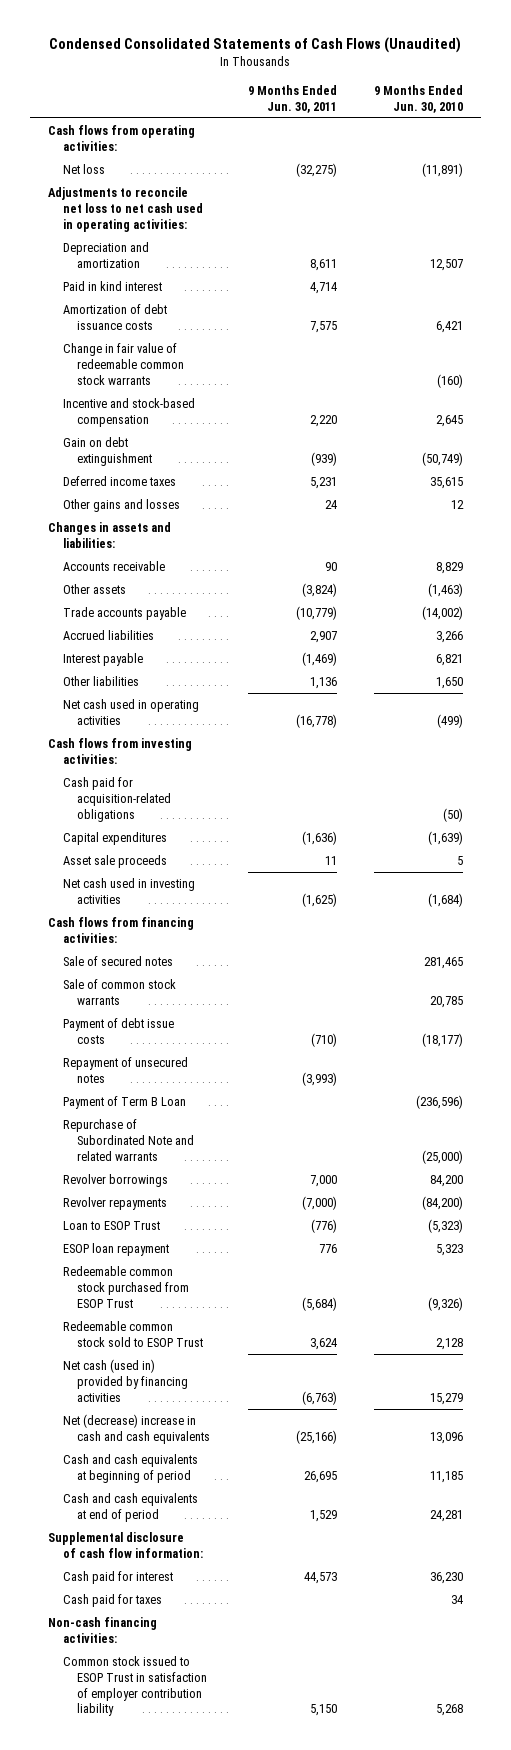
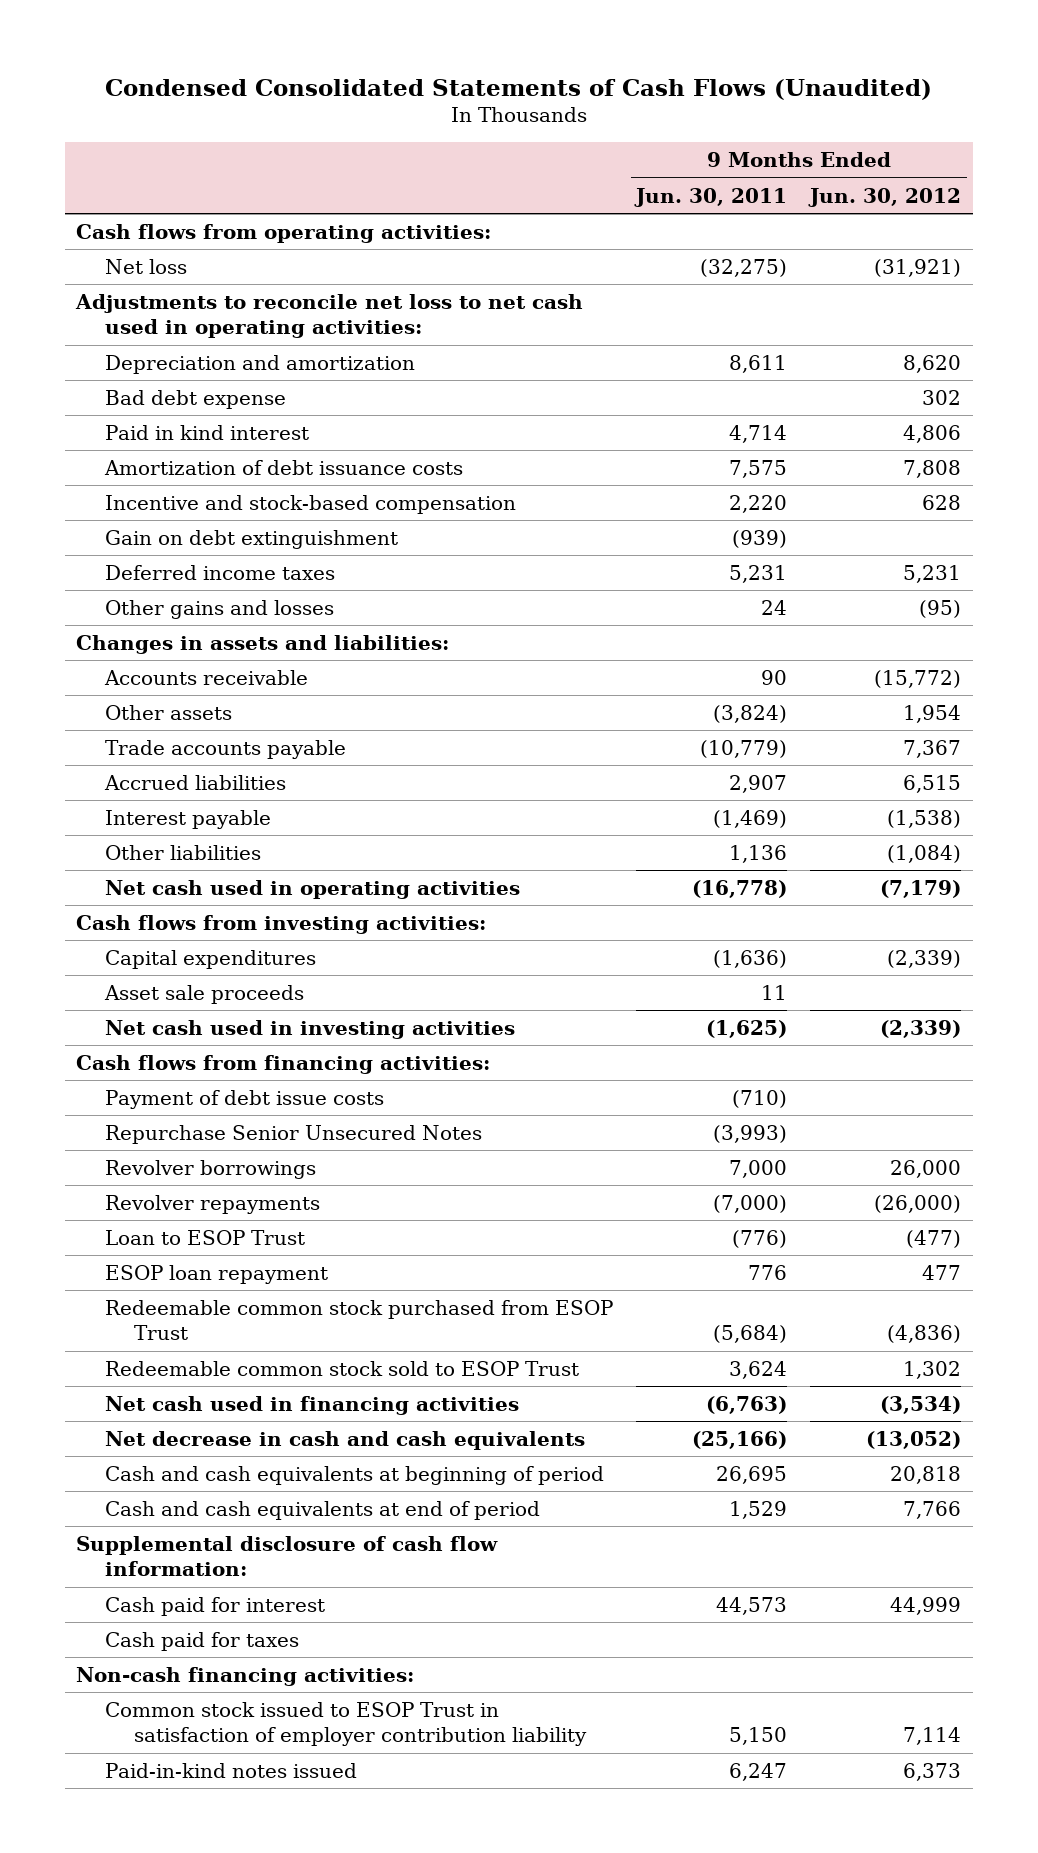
[373,84,463,113] 9 Months Ended Jun. 30, 2010 -> none
none -> [808,187,962,207] Jun. 30, 2012
none -> [105,389,287,409] Bad debt expense
[62,342,185,385] Change in fair value of redeemable common stock warrants -> none
[62,776,172,822] Cash paid for acquisition-related obligations -> none
[62,955,173,966] Sale of secured notes -> none
[62,978,176,1005] Sale of common stock warrants -> none
[62,1095,186,1109] Payment of Term B Loan -> none
[62,1118,195,1161] Repurchase of Subordinated Note and related warrants -> none
[62,1056,188,1083] Repayment of unsecured notes -> [105,1124,483,1144] Repurchase Senior Unsecured Notes
[62,1358,189,1402] Net cash (used in) provided by financing activities -> [105,1395,520,1415] Net cash used in financing activities
[62,1413,211,1444] Net (decrease) increase in cash and cash equivalents -> [105,1430,586,1450] Net decrease in cash and cash equivalents
none -> [105,1762,358,1778] Paid-in-kind notes issued

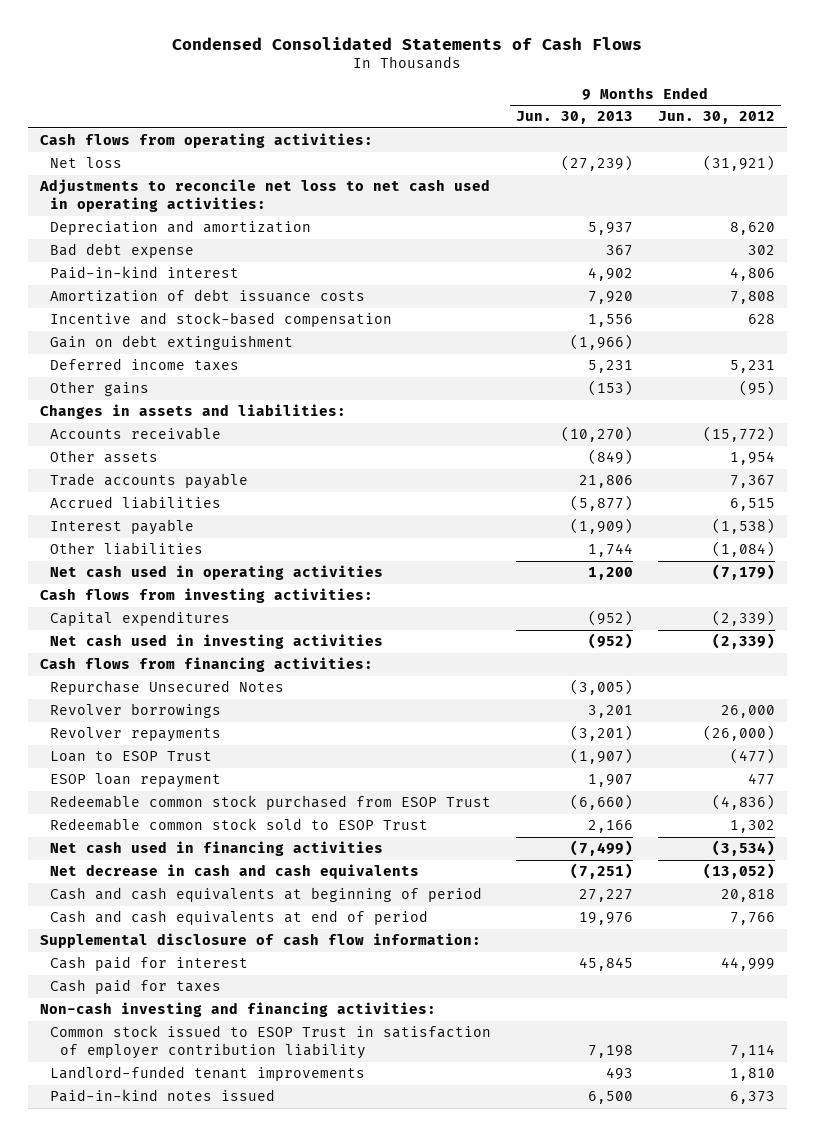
[104,78,932,100] Condensed Consolidated Statements of Cash Flows (Unaudited) -> [172,36,643,50] Condensed Consolidated Statements of Cash Flows
[634,187,788,207] Jun. 30, 2011 -> none
none -> [515,111,633,125] Jun. 30, 2013
[105,424,310,440] Paid in kind interest -> [50,266,240,280] Paid-in-kind interest
[105,599,335,619] Other gains and losses -> [50,381,150,397] Other gains
[104,984,305,1004] Asset sale proceeds -> none
[105,1089,385,1109] Payment of debt issue costs -> none
[105,1124,483,1144] Repurchase Senior Unsecured Notes -> [50,680,285,696] Repurchase Unsecured Notes
[76,1666,415,1686] Non-cash financing activities: -> [40,1002,437,1018] Non-cash investing and financing activities:
none -> [50,1066,366,1082] Landlord-funded tenant improvements

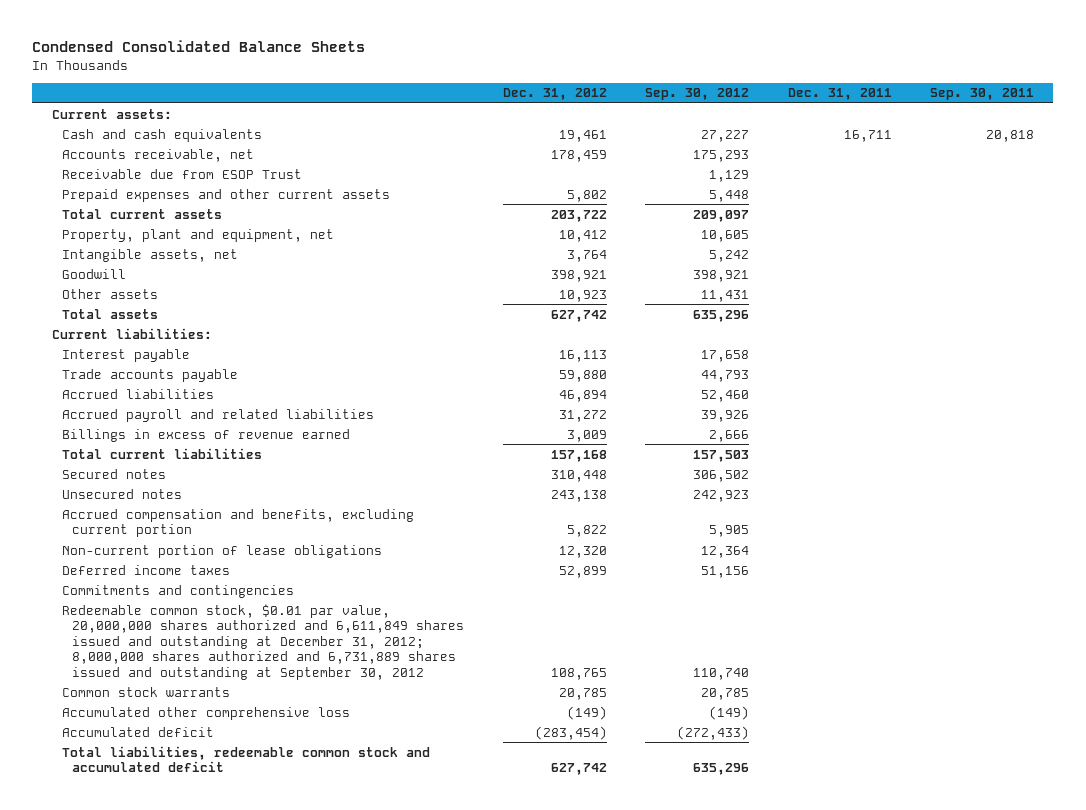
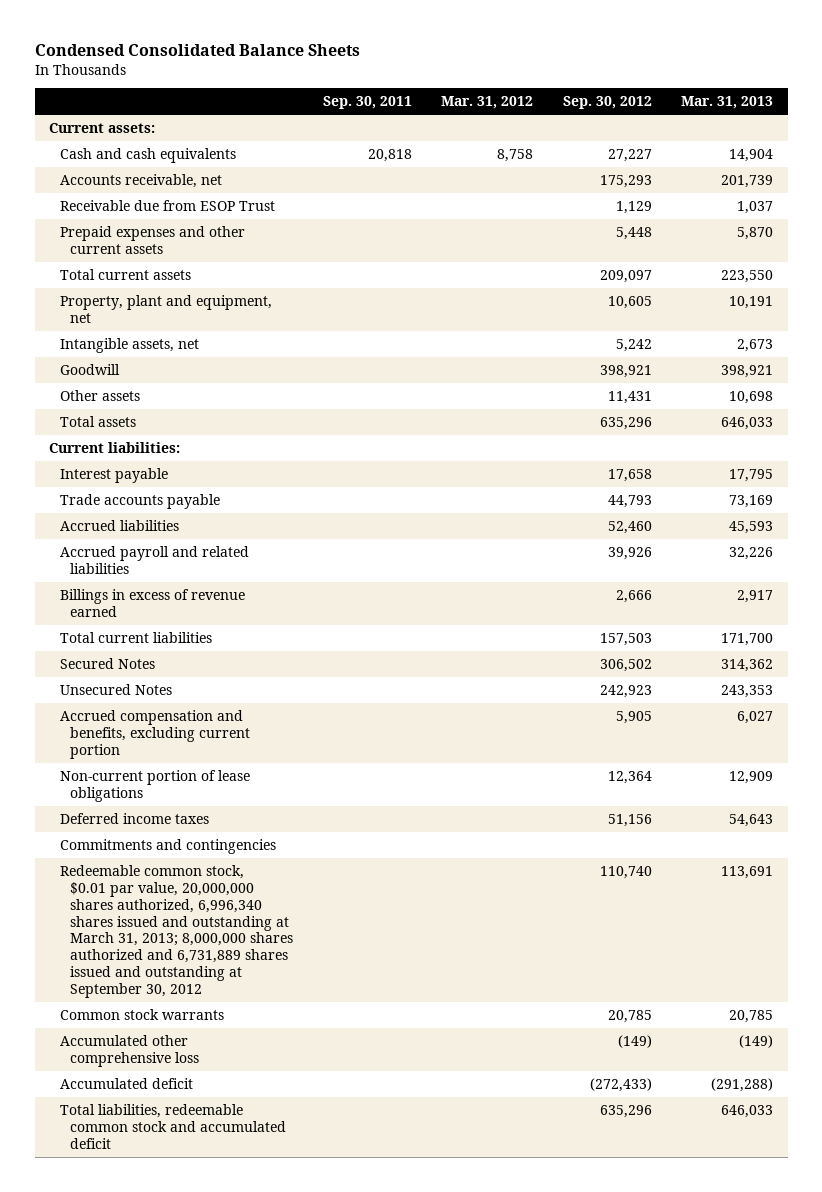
[502,88,607,101] Dec. 31, 2012 -> none
[787,88,892,101] Dec. 31, 2011 -> none
none -> [441,96,534,110] Mar. 31, 2012
none -> [681,96,774,110] Mar. 31, 2013
[61,468,166,479] Secured notes -> [59,657,155,669] Secured Notes
[61,488,182,499] Unsecured notes -> [59,683,172,695] Unsecured Notes
[61,603,465,680] Redeemable common stock, $0.01 par value, 20,000,000 shares authorized and 6,611,849 shares issued and outstanding at December 31, 2012; 8,000,000 shares authorized and 6,731,889 shares issued and outstanding at September 30, 2012 -> [59,864,294,999] Redeemable common stock, $0.01 par value, 20,000,000 shares authorized, 6,996,340 shares issued and outstanding at March 31, 2013; 8,000,000 shares authorized and 6,731,889 shares issued and outstanding at September 30, 2012

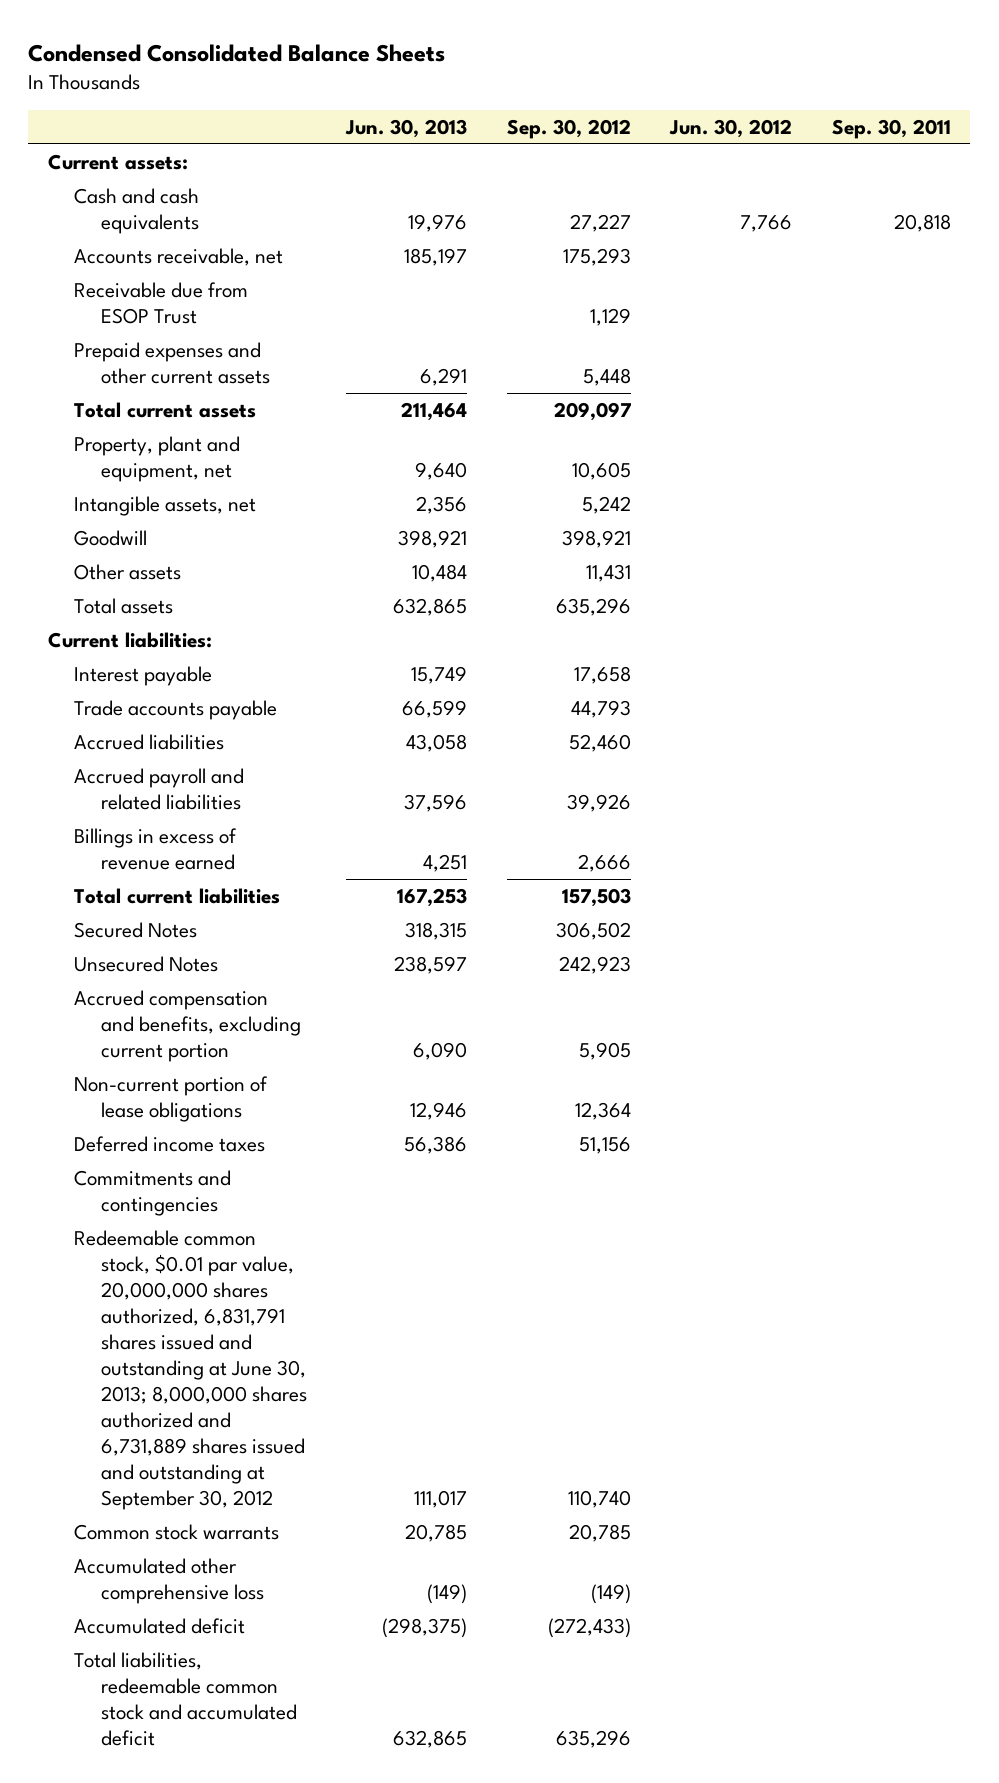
[441,96,534,110] Mar. 31, 2012 -> none
[681,96,774,110] Mar. 31, 2013 -> none
none -> [345,118,468,138] Jun. 30, 2013
none -> [669,118,793,138] Jun. 30, 2012
[59,864,294,999] Redeemable common stock, $0.01 par value, 20,000,000 shares authorized, 6,996,340 shares issued and outstanding at March 31, 2013; 8,000,000 shares authorized and 6,731,889 shares issued and outstanding at September 30, 2012 -> [74,1229,307,1510] Redeemable common stock, $0.01 par value, 20,000,000 shares authorized, 6,831,791 shares issued and outstanding at June 30, 2013; 8,000,000 shares authorized and 6,731,889 shares issued and outstanding at September 30, 2012

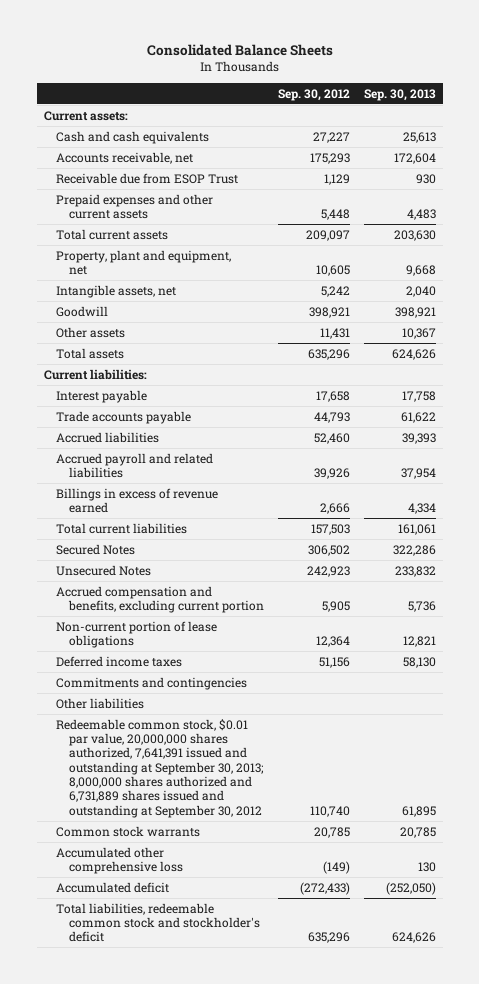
[28,43,446,62] Condensed Consolidated Balance Sheets -> [146,44,333,57] Consolidated Balance Sheets
[345,118,468,138] Jun. 30, 2013 -> none
[669,118,793,138] Jun. 30, 2012 -> none
[831,118,951,139] Sep. 30, 2011 -> none
none -> [363,88,436,101] Sep. 30, 2013
none -> [56,697,145,709] Other liabilities
[74,1229,307,1510] Redeemable common stock, $0.01 par value, 20,000,000 shares authorized, 6,831,791 shares issued and outstanding at June 30, 2013; 8,000,000 shares authorized and 6,731,889 shares issued and outstanding at September 30, 2012 -> [56,718,265,818] Redeemable common stock, $0.01 par value, 20,000,000 shares authorized, 7,641,391 issued and outstanding at September 30, 2013; 8,000,000 shares authorized and 6,731,889 shares issued and outstanding at September 30, 2012
[74,1651,297,1746] Total liabilities, redeemable common stock and accumulated deficit -> [56,902,261,943] Total liabilities, redeemable common stock and stockholder's deficit

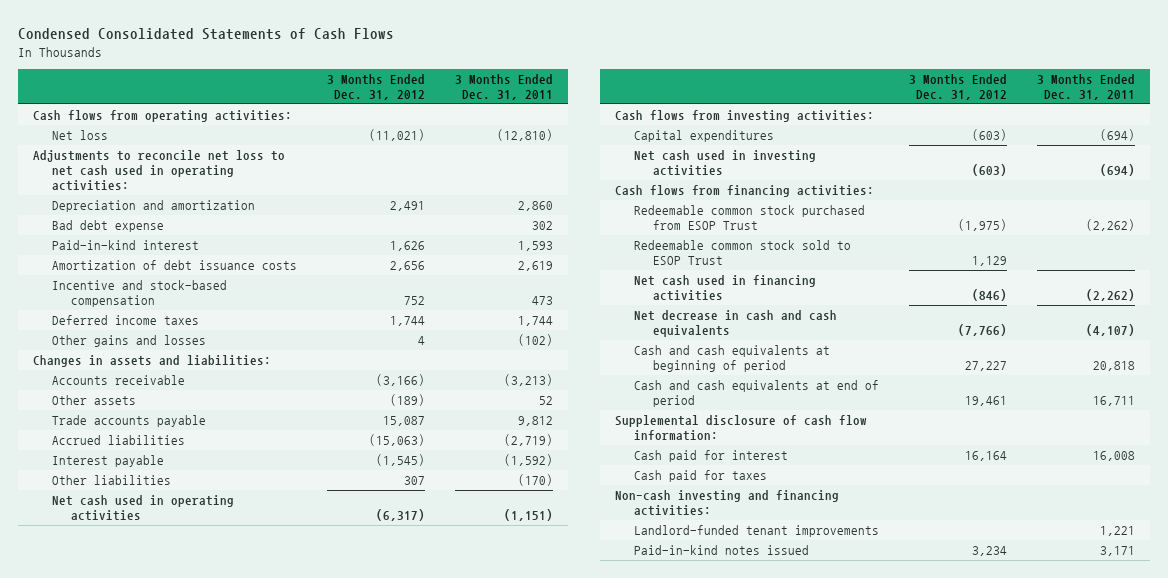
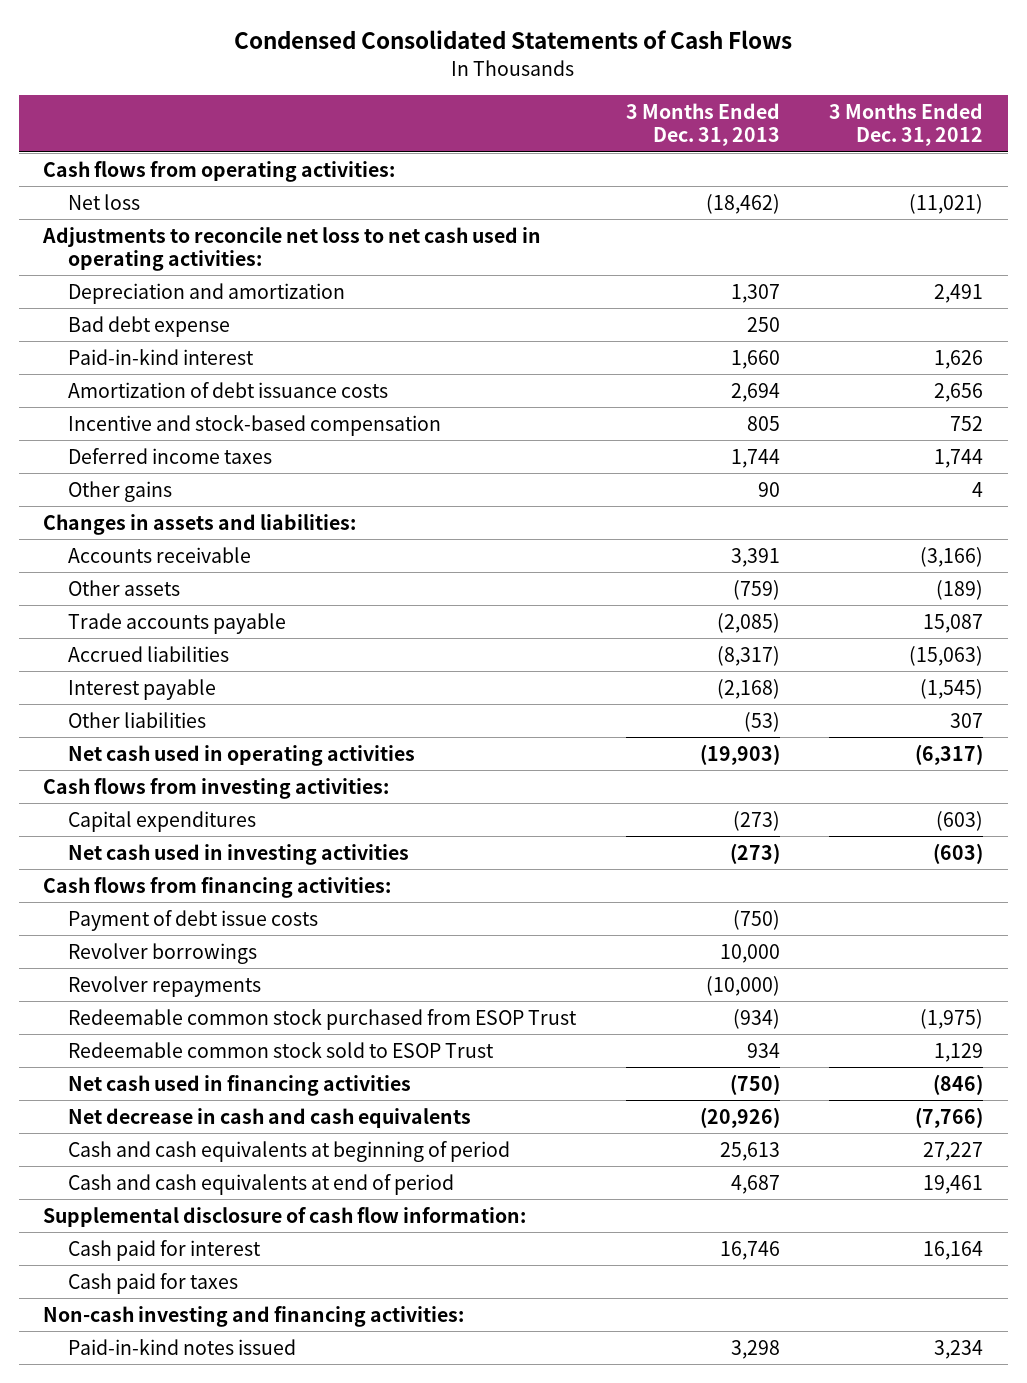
[454,73,553,100] 3 Months Ended Dec. 31, 2011 -> none
none -> [625,102,780,147] 3 Months Ended Dec. 31, 2013
[52,334,207,347] Other gains and losses -> [68,480,173,502] Other gains
none -> [68,909,319,931] Payment of debt issue costs
none -> [68,942,258,964] Revolver borrowings
none -> [68,975,262,997] Revolver repayments
[634,524,880,537] Landlord-funded tenant improvements -> none

